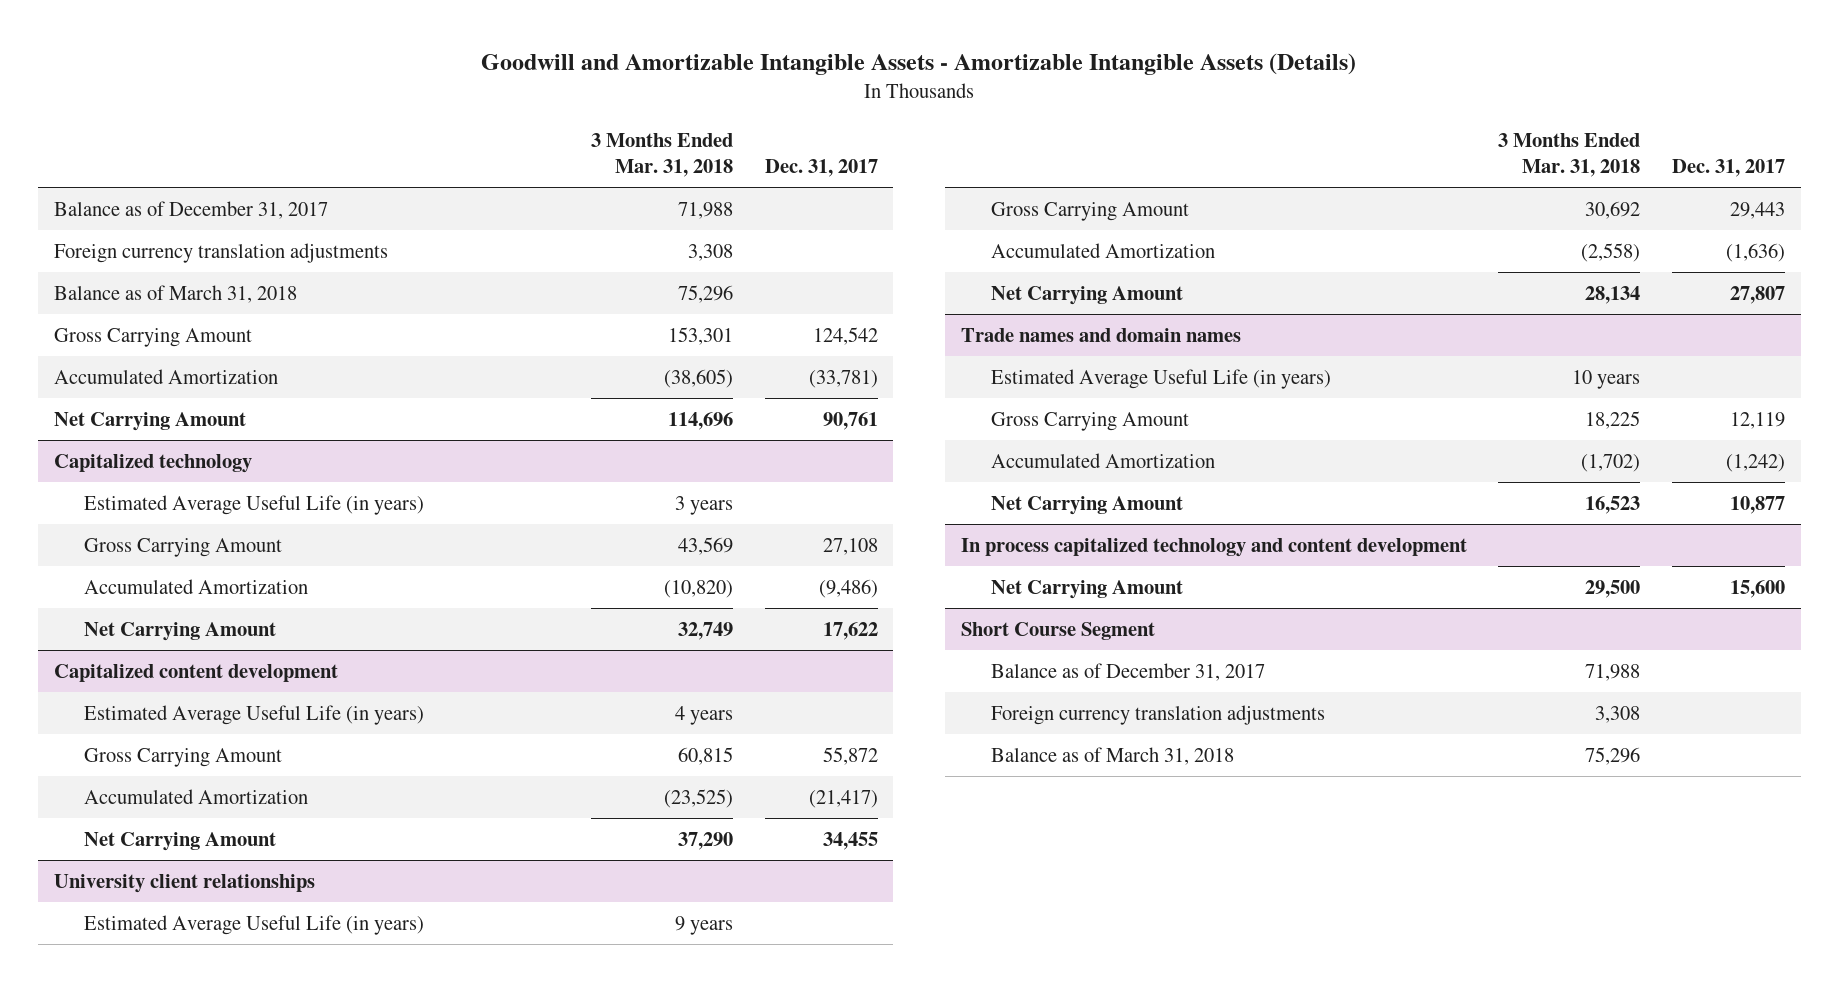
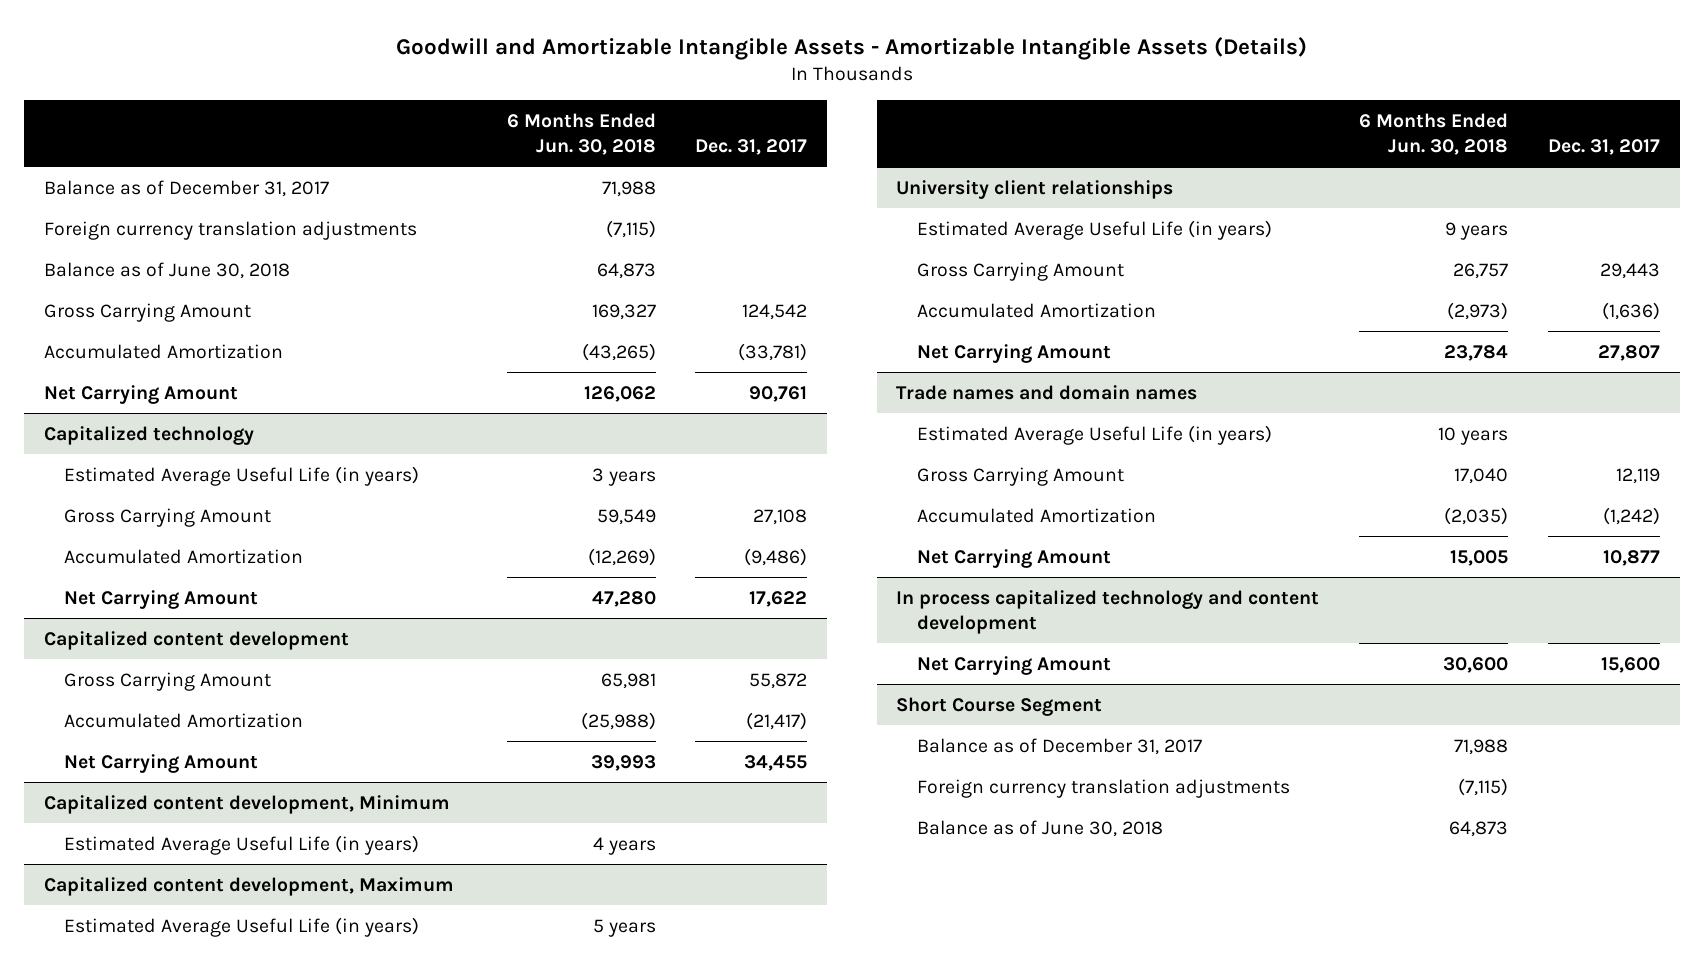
[591,132,734,178] 3 Months Ended Mar. 31, 2018 -> none
none -> [506,112,656,156] 6 Months Ended Jun. 30, 2018
[53,284,297,303] Balance as of March 31, 2018 -> [43,261,290,279] Balance as of June 30, 2018
[83,704,424,725] Estimated Average Useful Life (in years) -> none
none -> [43,794,450,814] Capitalized content development, Minimum
none -> [63,834,419,855] Estimated Average Useful Life (in years)
none -> [43,876,454,896] Capitalized content development, Maximum
none -> [63,916,419,937] Estimated Average Useful Life (in years)
[990,746,1234,765] Balance as of March 31, 2018 -> [916,819,1163,837] Balance as of June 30, 2018

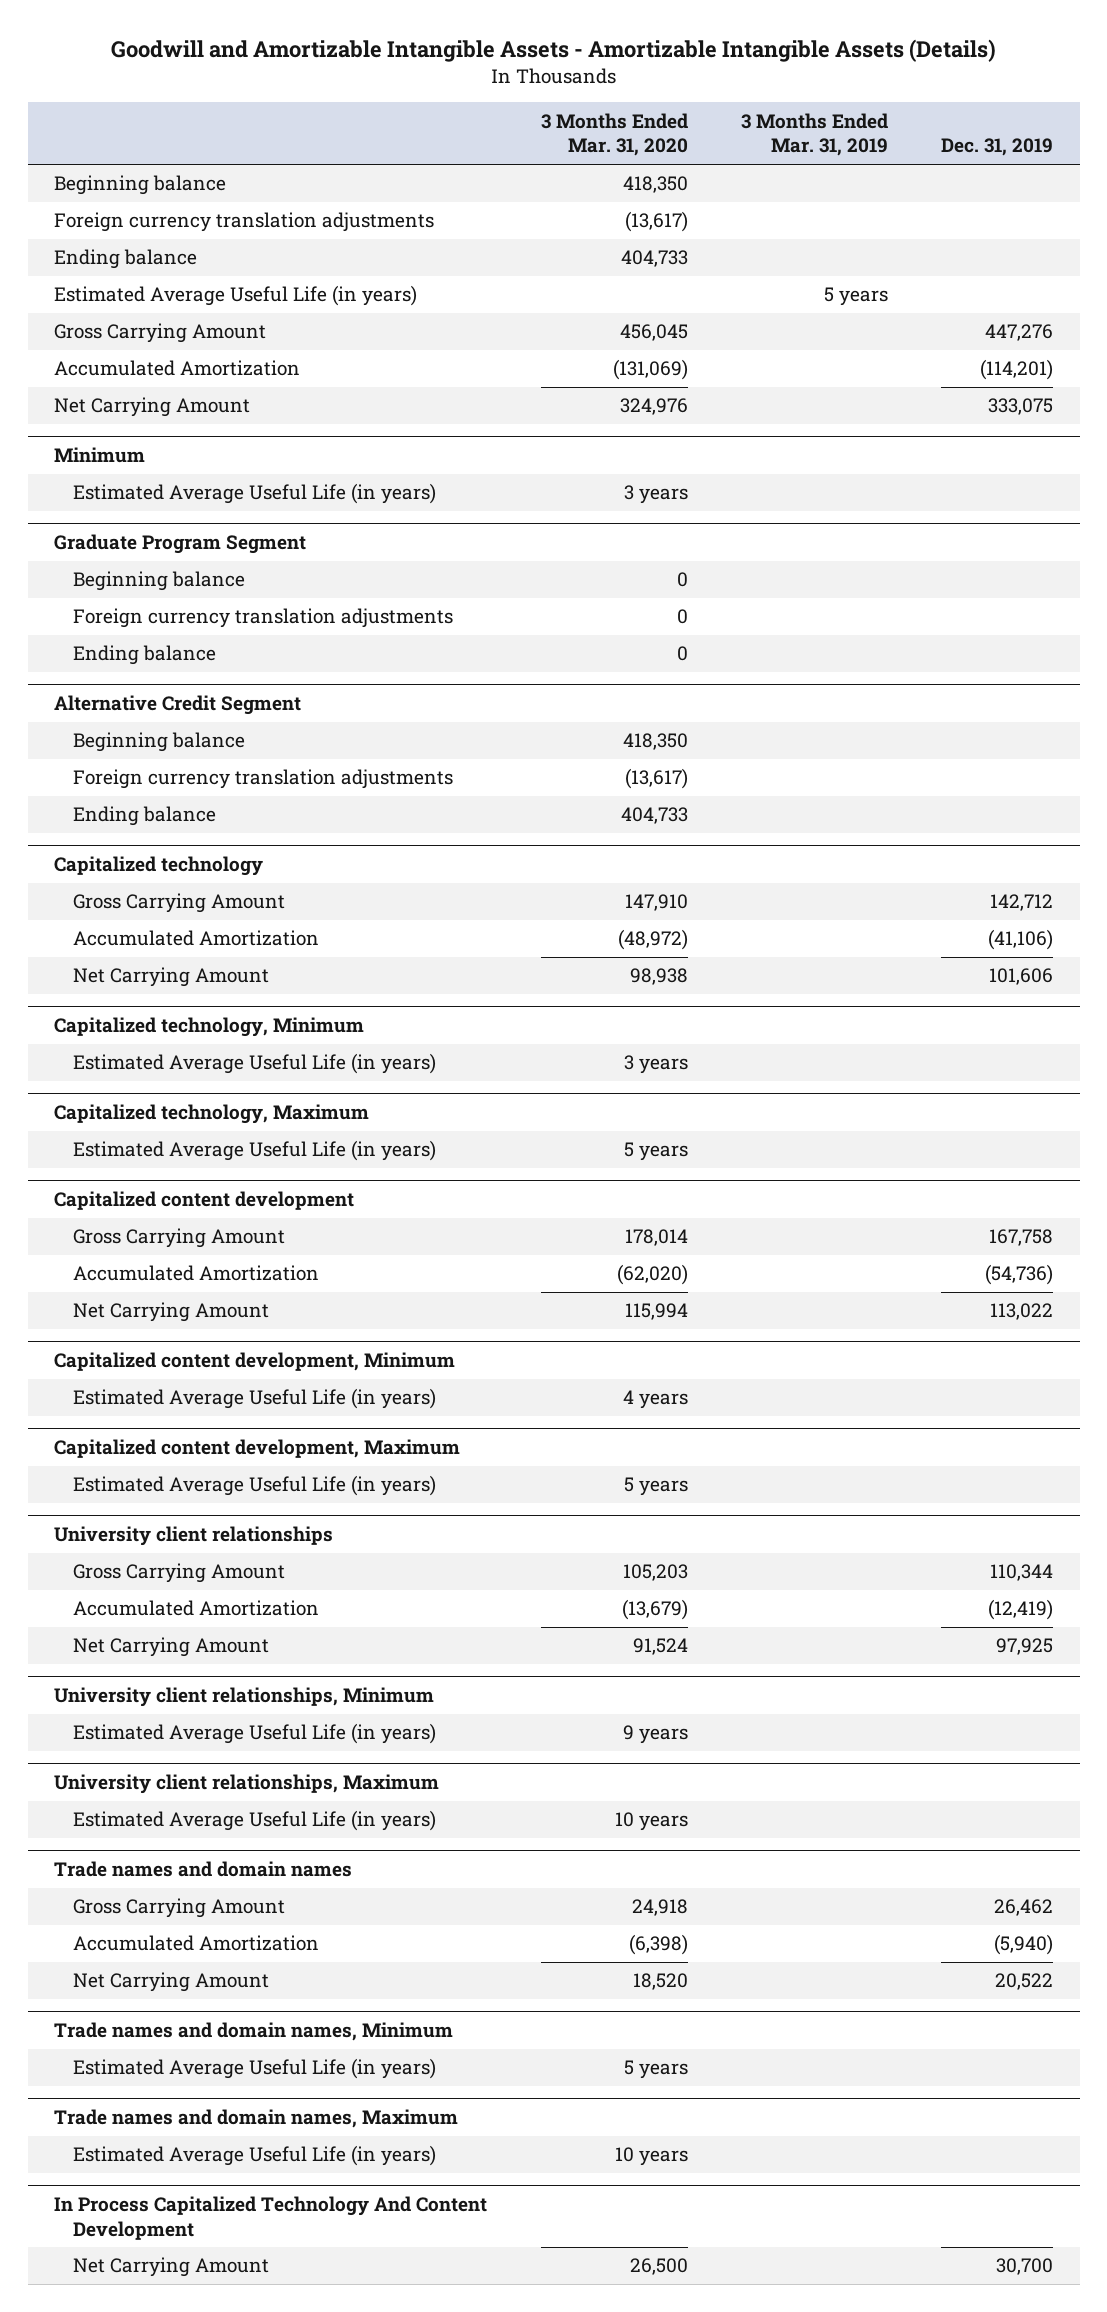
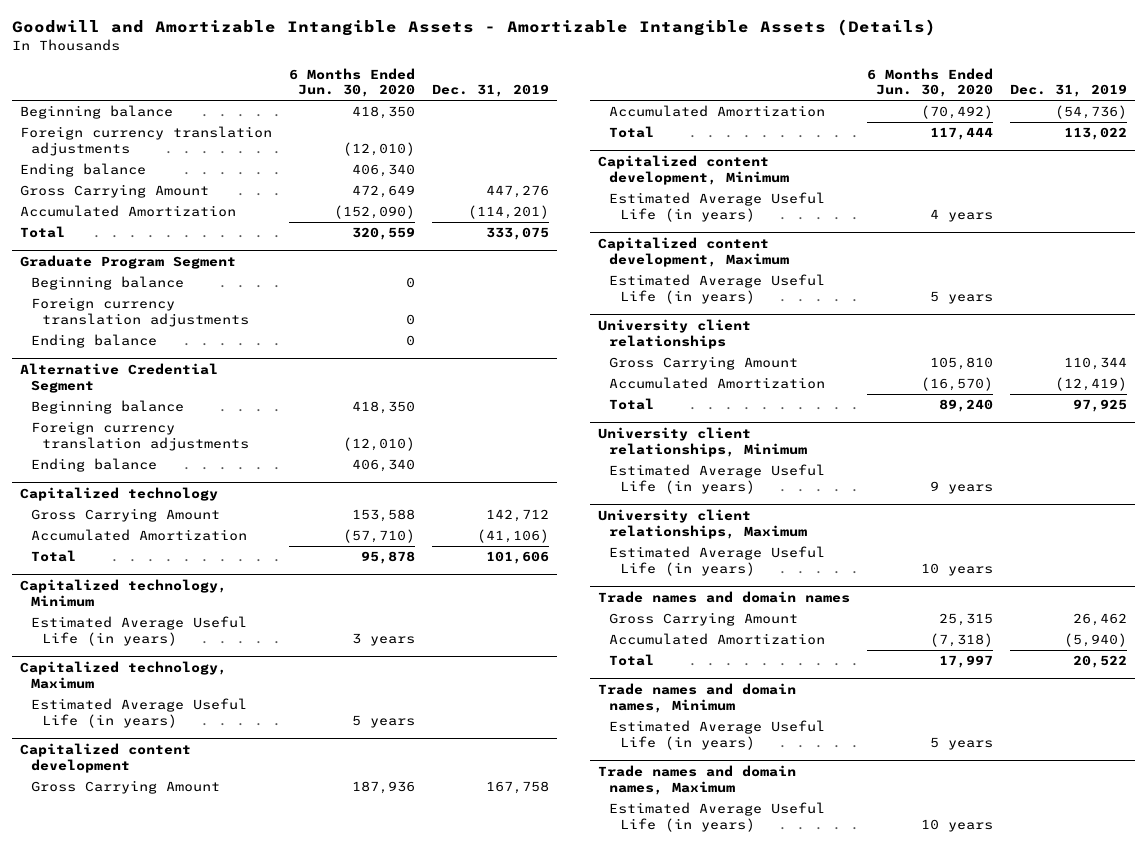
[540,112,688,157] 3 Months Ended Mar. 31, 2020 -> none
[740,112,888,157] 3 Months Ended Mar. 31, 2019 -> none
none -> [289,67,416,98] 6 Months Ended Jun. 30, 2020
[54,285,418,307] Estimated Average Useful Life (in years) -> none
[54,446,146,463] Minimum -> none
[73,483,437,505] Estimated Average Useful Life (in years) -> none
[54,397,251,418] Net Carrying Amount -> [20,226,66,239] Total
[54,694,302,715] Alternative Credit Segment -> [20,363,219,393] Alternative Credential Segment
[73,967,270,988] Net Carrying Amount -> [31,550,77,563] Total
[73,1302,270,1323] Net Carrying Amount -> [609,126,655,139] Total
[73,1637,270,1658] Net Carrying Amount -> [609,398,655,411] Total
[73,1972,270,1993] Net Carrying Amount -> [609,654,655,667] Total
[54,2195,488,2240] In Process Capitalized Technology And Content Development -> none
[73,2257,270,2278] Net Carrying Amount -> none

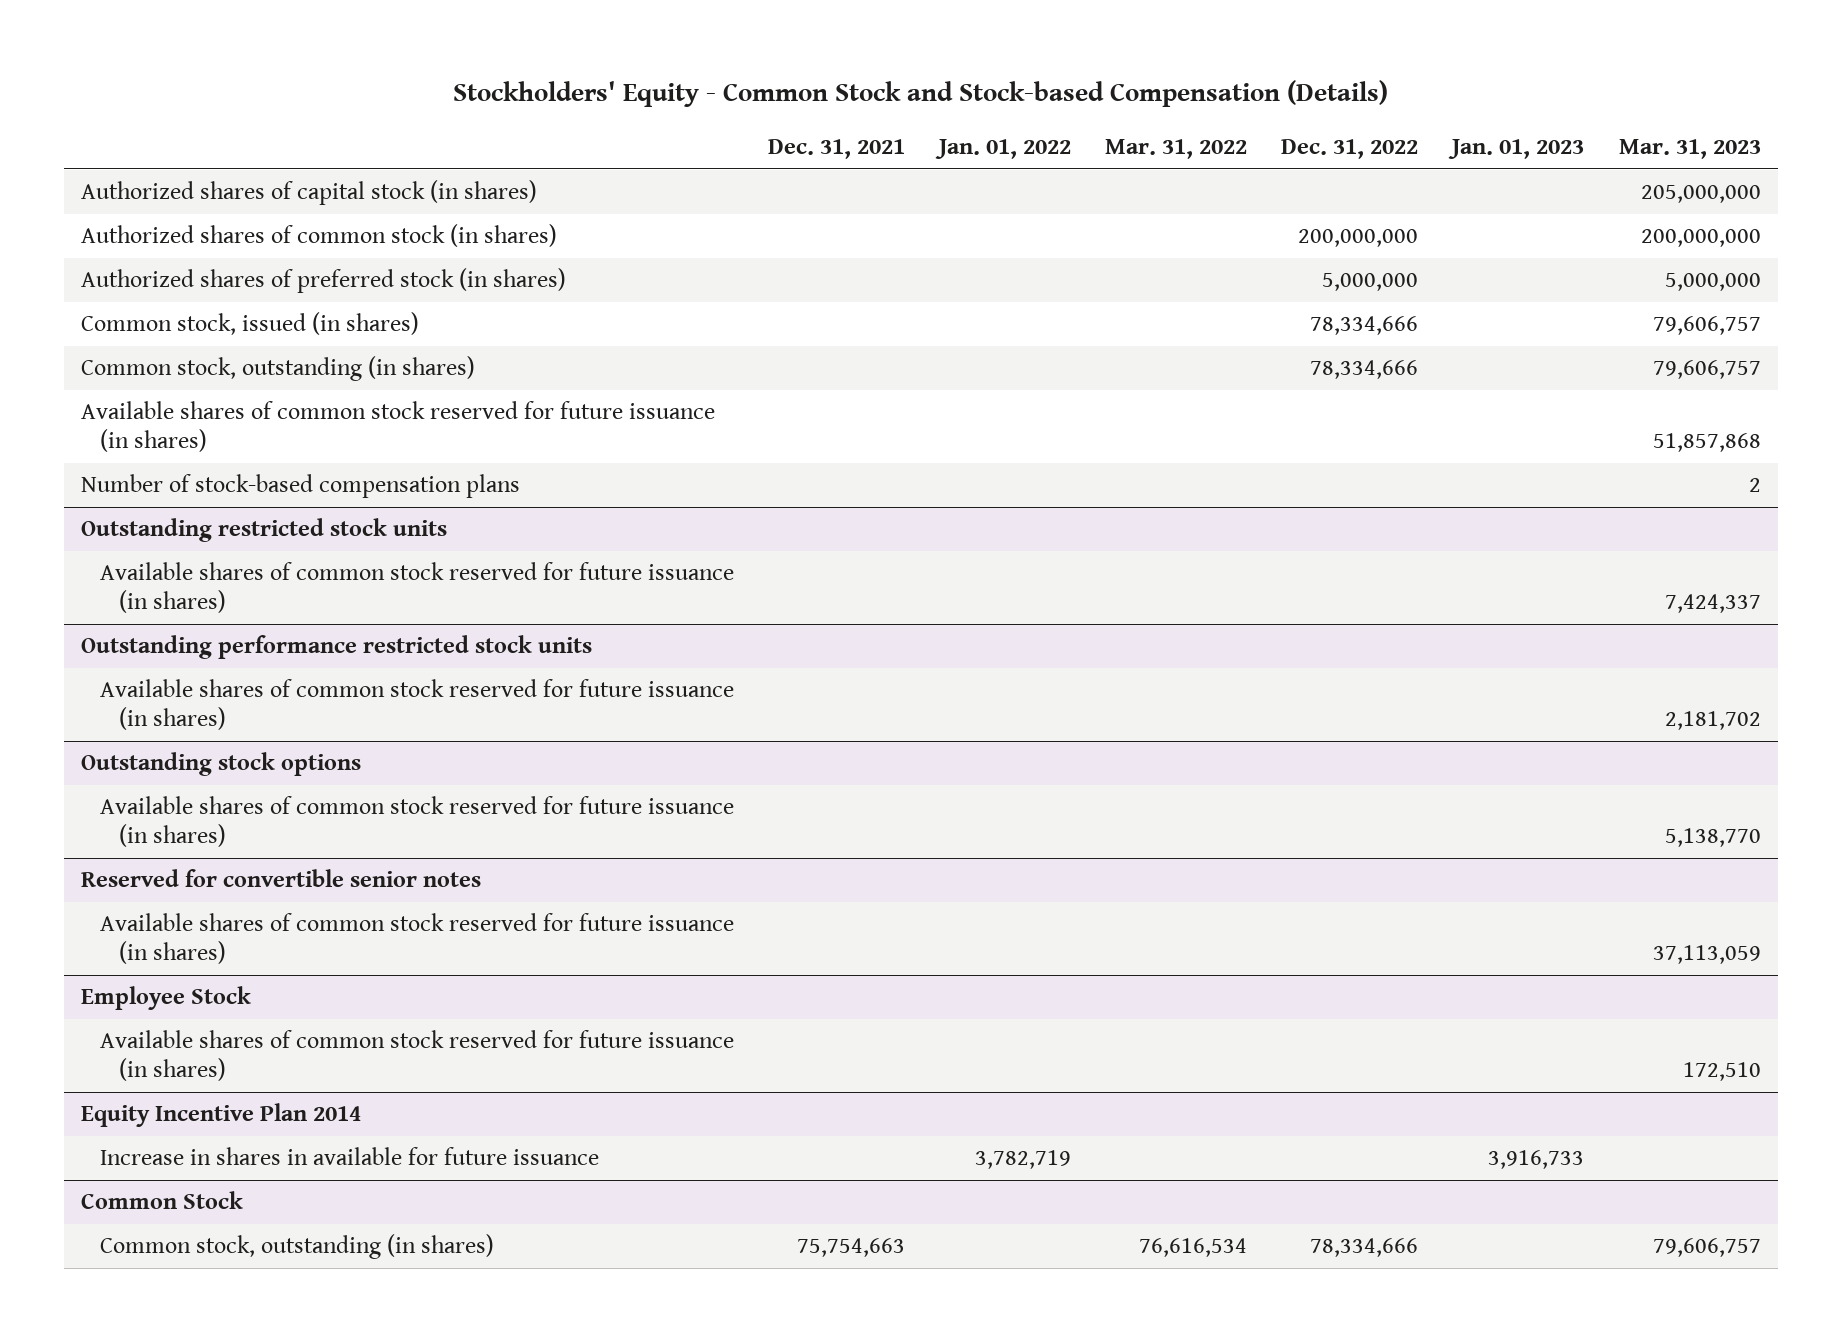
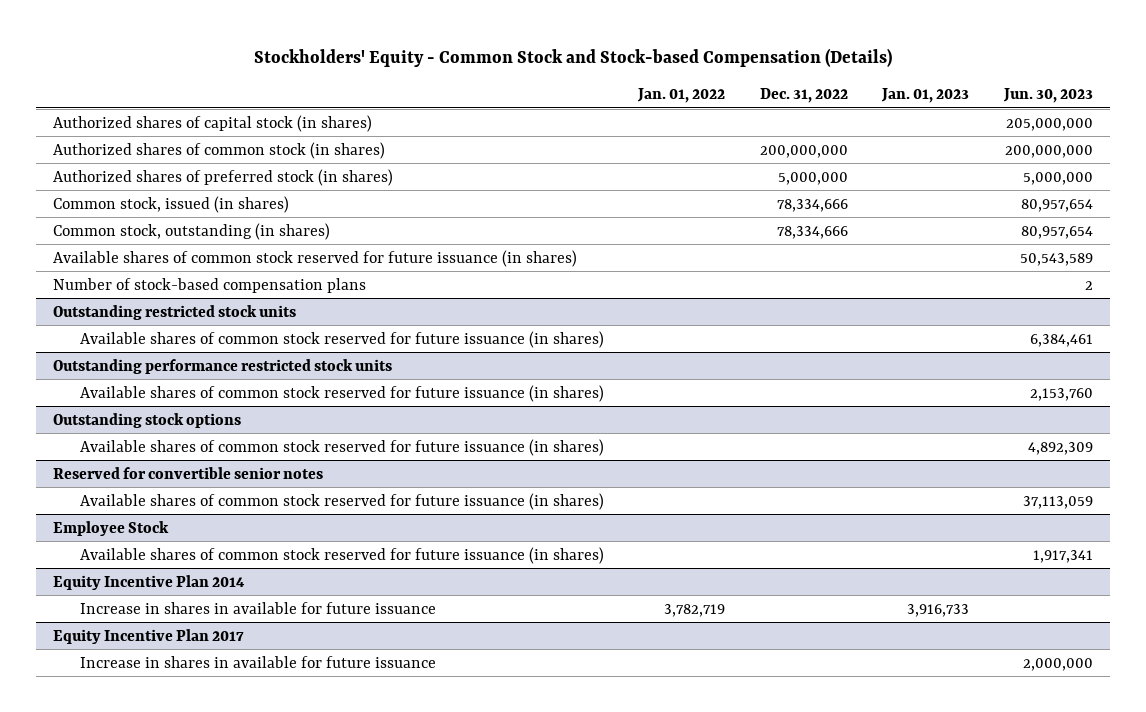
[768,138,906,159] Dec. 31, 2021 -> none
[1105,138,1248,159] Mar. 31, 2022 -> none
[1618,138,1761,159] Mar. 31, 2023 -> none
none -> [1002,88,1093,104] Jun. 30, 2023
[81,1191,244,1210] Common Stock -> none
[100,1234,495,1260] Common stock, outstanding (in shares) -> none
none -> [52,628,244,644] Equity Incentive Plan 2017
none -> [79,655,436,668] Increase in shares in available for future issuance

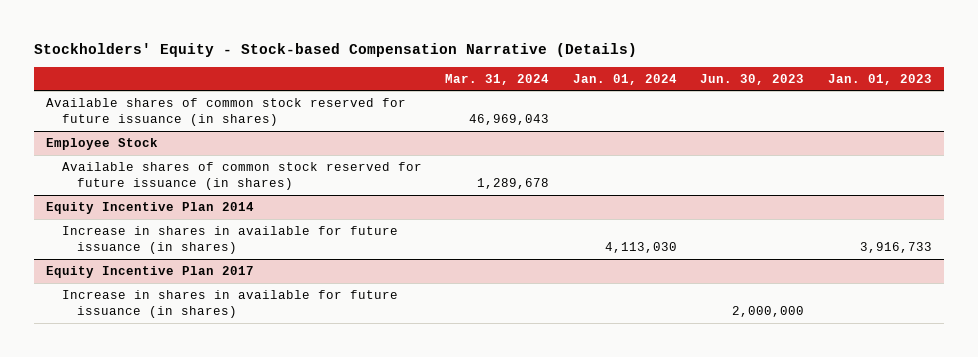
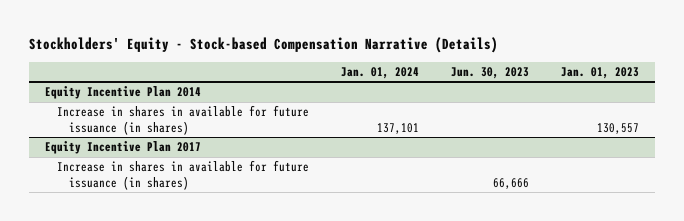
[445,73,550,85] Mar. 31, 2024 -> none
[45,98,406,127] Available shares of common stock reserved for future issuance (in shares) -> none
[45,138,158,151] Employee Stock -> none
[61,162,422,191] Available shares of common stock reserved for future issuance (in shares) -> none
[604,242,677,254] 4,113,030 -> [377,122,420,134] 137,101
[860,242,933,254] 3,916,733 -> [597,122,640,134] 130,557
[732,306,805,318] 2,000,000 -> [493,177,530,189] 66,666

